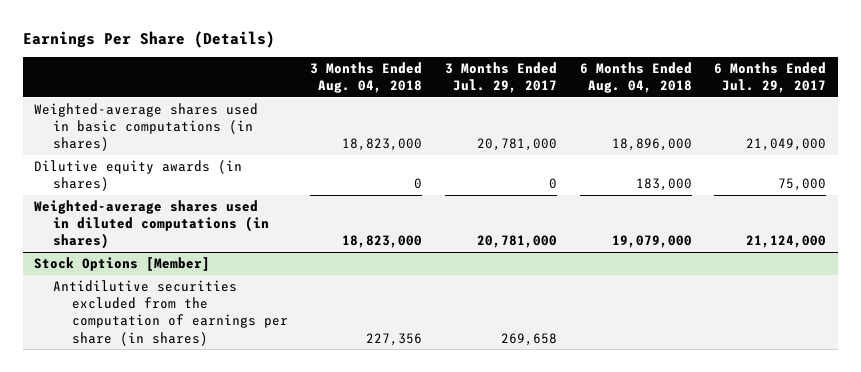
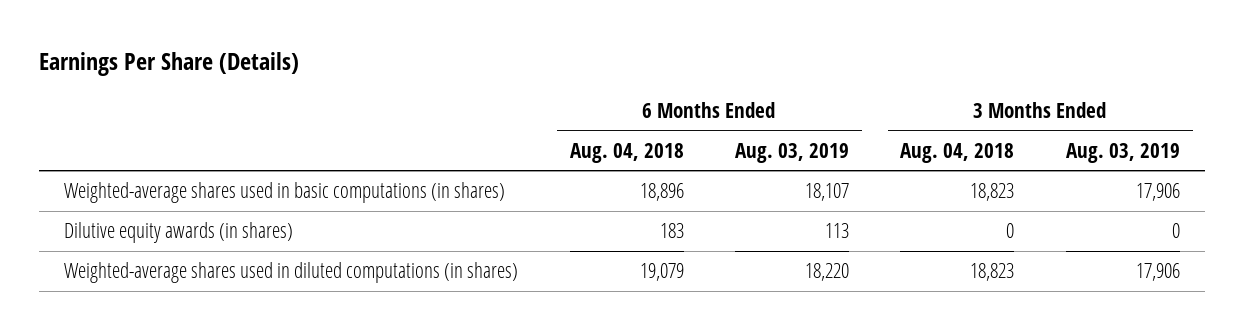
[445,62,558,94] 3 Months Ended Jul. 29, 2017 -> none
[714,62,827,94] 6 Months Ended Jul. 29, 2017 -> none
none -> [734,142,849,163] Aug. 03, 2019
none -> [1065,142,1180,163] Aug. 03, 2019
[34,256,211,271] Stock Options [Member] -> none
[52,279,288,346] Antidilutive securities excluded from the computation of earnings per share (in shares) -> none
[342,138,423,152] 18,823,000 -> [970,183,1015,202] 18,823
[611,138,692,152] 18,896,000 -> [639,183,684,202] 18,896
[635,178,692,192] 183,000 -> [659,223,684,239] 183
[342,235,423,249] 18,823,000 -> [970,263,1015,282] 18,823
[611,235,692,249] 19,079,000 -> [639,263,684,282] 19,079

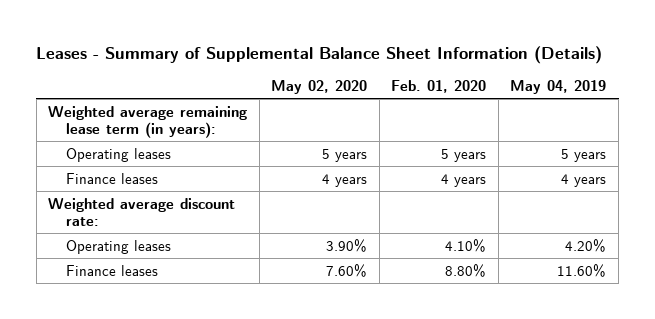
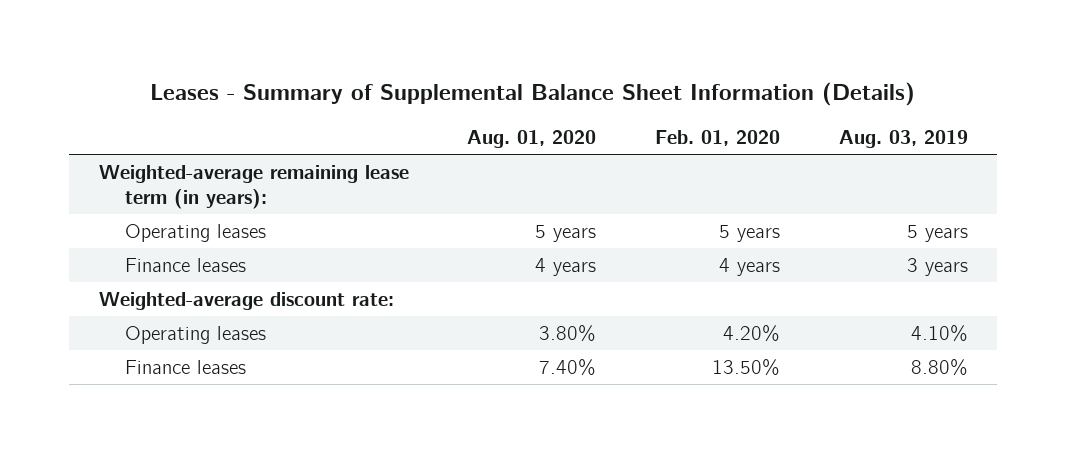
[271,79,368,94] May 02, 2020 -> none
[510,79,607,94] May 04, 2019 -> none
none -> [467,130,597,149] Aug. 01, 2020
none -> [838,130,968,149] Aug. 03, 2019
[48,105,248,138] Weighted average remaining lease term (in years): -> [98,164,409,210] Weighted-average remaining lease term (in years):
[48,197,236,226] Weighted average discount rate: -> [98,291,394,310] Weighted-average discount rate:
[445,238,487,252] 4.10% -> [723,324,781,342] 4.20%
[445,263,487,277] 8.80% -> [712,358,781,376] 13.50%

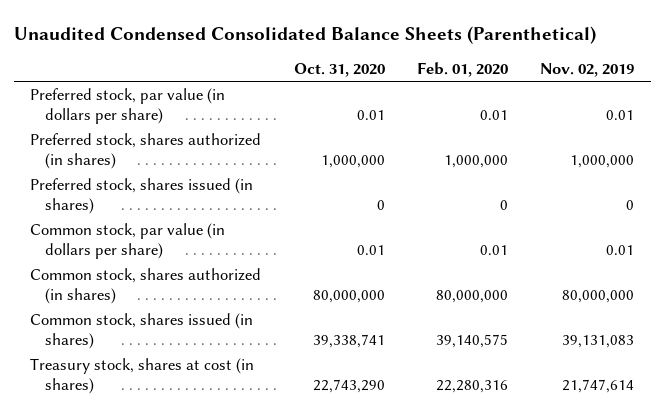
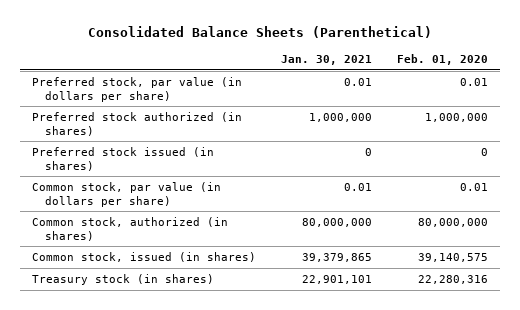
[13,25,596,44] Unaudited Condensed Consolidated Balance Sheets (Parenthetical) -> [87,25,432,38] Consolidated Balance Sheets (Parenthetical)
[293,63,385,78] Oct. 31, 2020 -> none
[540,63,635,78] Nov. 02, 2019 -> none
none -> [280,55,372,66] Jan. 30, 2021
[30,132,262,169] Preferred stock, shares authorized (in shares) -> [31,111,242,136] Preferred stock authorized (in shares)
[30,177,254,214] Preferred stock, shares issued (in shares) -> [31,146,214,171] Preferred stock issued (in shares)
[30,267,262,304] Common stock, shares authorized (in shares) -> [31,216,228,241] Common stock, authorized (in shares)
[30,312,254,349] Common stock, shares issued (in shares) -> [31,251,256,262] Common stock, issued (in shares)
[30,357,255,394] Treasury stock, shares at cost (in shares) -> [31,273,214,285] Treasury stock (in shares)

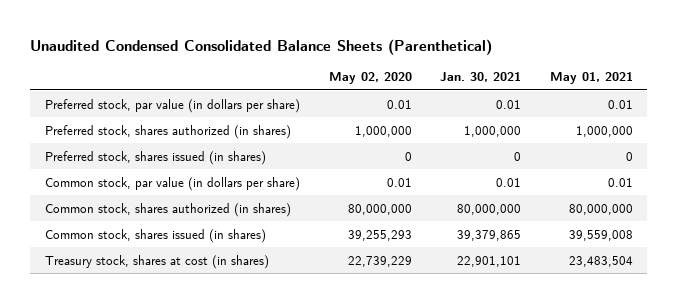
[87,25,432,38] Consolidated Balance Sheets (Parenthetical) -> [30,38,493,55] Unaudited Condensed Consolidated Balance Sheets (Parenthetical)
[396,54,488,66] Feb. 01, 2020 -> none
none -> [328,72,412,85] May 02, 2020
none -> [549,72,633,85] May 01, 2021
[31,111,242,136] Preferred stock authorized (in shares) -> [44,124,291,139] Preferred stock, shares authorized (in shares)
[31,146,214,171] Preferred stock issued (in shares) -> [44,150,266,165] Preferred stock, shares issued (in shares)
[31,216,228,241] Common stock, authorized (in shares) -> [44,202,291,217] Common stock, shares authorized (in shares)
[31,251,256,262] Common stock, issued (in shares) -> [44,228,266,243] Common stock, shares issued (in shares)
[31,273,214,285] Treasury stock (in shares) -> [44,254,269,269] Treasury stock, shares at cost (in shares)

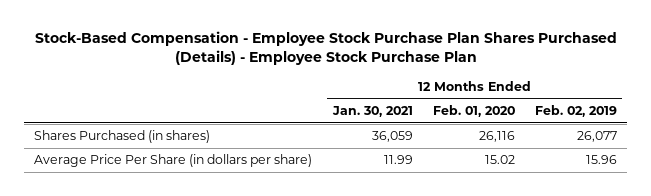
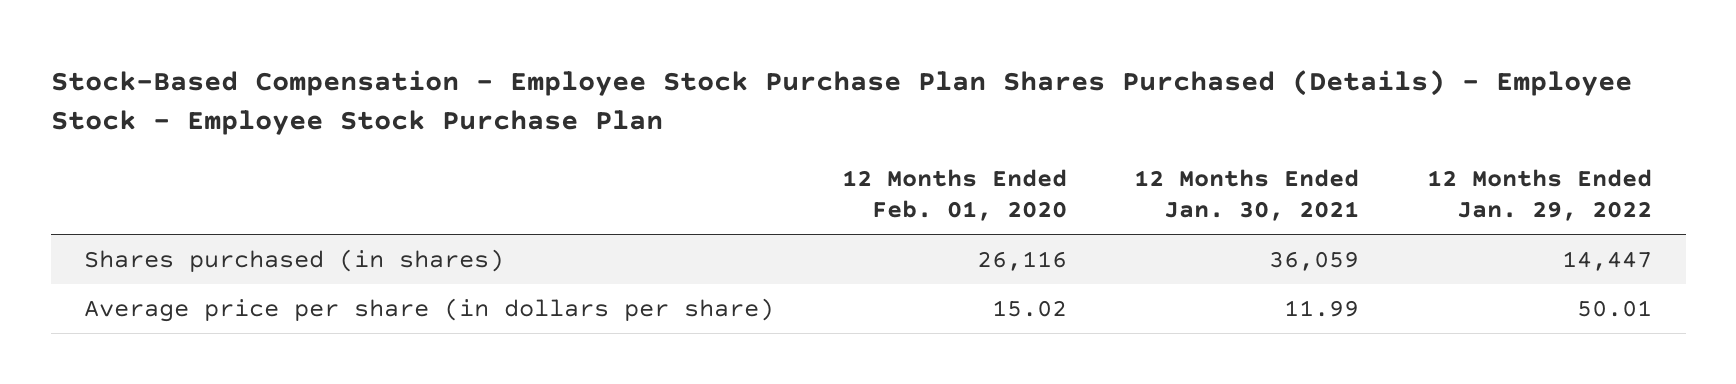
[34,31,617,66] Stock-Based Compensation - Employee Stock Purchase Plan Shares Purchased (Details) - Employee Stock Purchase Plan -> [50,69,1632,135] Stock-Based Compensation - Employee Stock Purchase Plan Shares Purchased (Details) - Employee Stock - Employee Stock Purchase Plan
[535,104,618,117] Feb. 02, 2019 -> none
none -> [1426,169,1652,222] 12 Months Ended Jan. 29, 2022
[34,130,211,144] Shares Purchased (in shares) -> [84,248,505,272] Shares purchased (in shares)
[34,154,313,168] Average Price Per Share (in dollars per share) -> [84,297,775,322] Average price per share (in dollars per share)

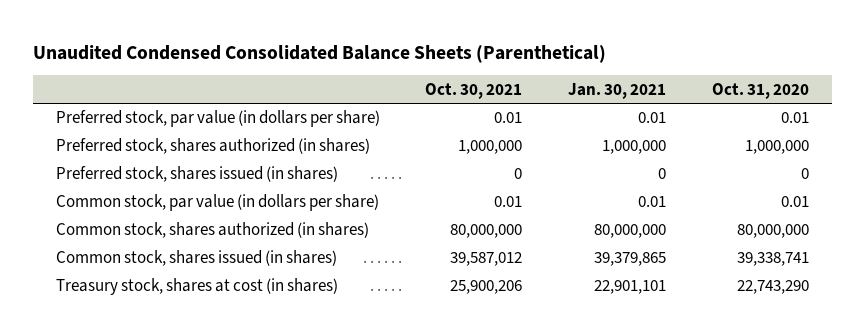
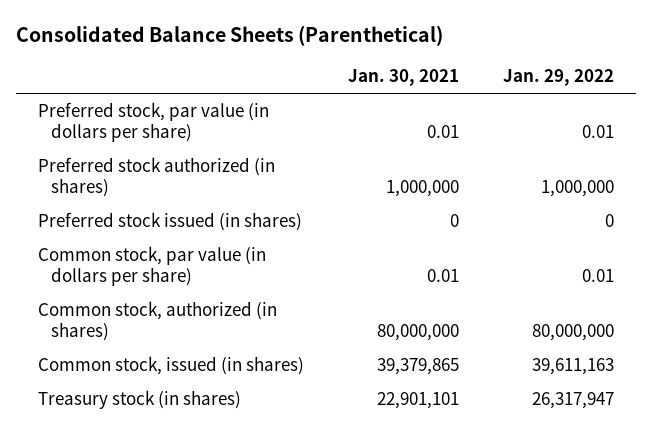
[32,44,606,63] Unaudited Condensed Consolidated Balance Sheets (Parenthetical) -> [15,24,443,46] Consolidated Balance Sheets (Parenthetical)
[425,82,523,99] Oct. 30, 2021 -> none
[712,82,810,99] Oct. 31, 2020 -> none
none -> [503,69,615,87] Jan. 29, 2022
[55,138,370,155] Preferred stock, shares authorized (in shares) -> [37,157,275,198] Preferred stock authorized (in shares)
[55,166,338,183] Preferred stock, shares issued (in shares) -> [37,212,302,232] Preferred stock issued (in shares)
[55,222,369,239] Common stock, shares authorized (in shares) -> [37,301,277,342] Common stock, authorized (in shares)
[55,250,337,267] Common stock, shares issued (in shares) -> [37,356,304,376] Common stock, issued (in shares)
[55,278,338,296] Treasury stock, shares at cost (in shares) -> [37,390,241,410] Treasury stock (in shares)

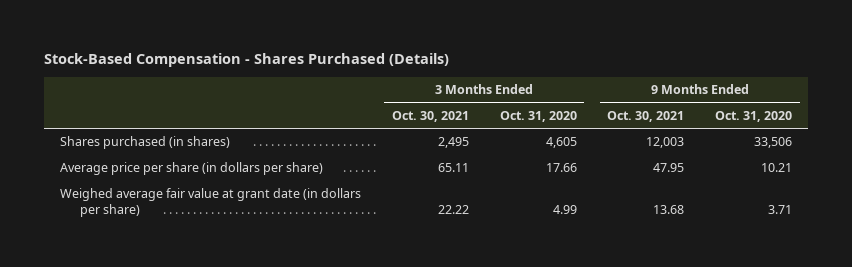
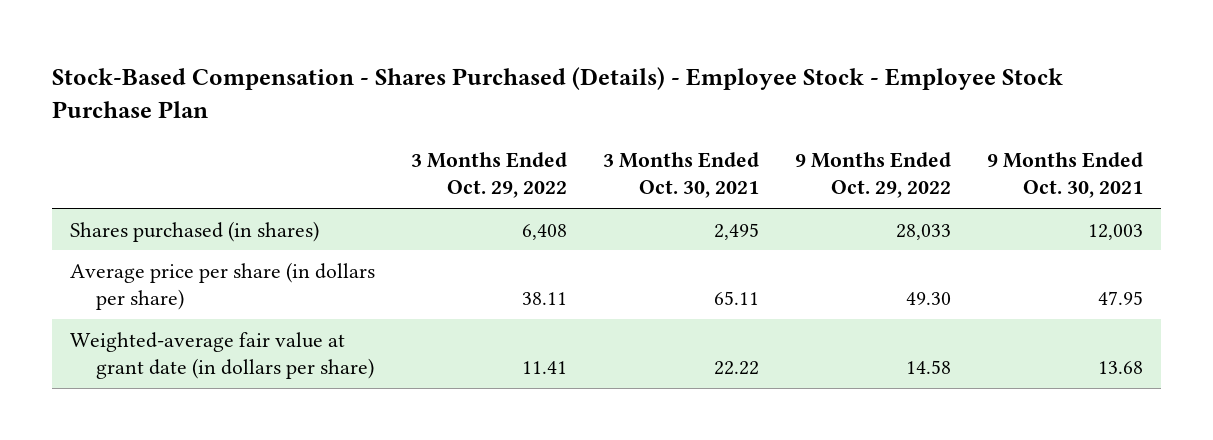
[44,53,450,68] Stock-Based Compensation - Shares Purchased (Details) -> [51,66,1063,118] Stock-Based Compensation - Shares Purchased (Details) - Employee Stock - Employee Stock Purchase Plan
[499,110,577,122] Oct. 31, 2020 -> none
[715,110,793,122] Oct. 31, 2020 -> none
none -> [410,151,567,199] 3 Months Ended Oct. 29, 2022
none -> [795,151,952,199] 9 Months Ended Oct. 29, 2022
[59,188,361,218] Weighed average fair value at grant date (in dollars per share) -> [69,331,375,380] Weighted-average fair value at grant date (in dollars per share)

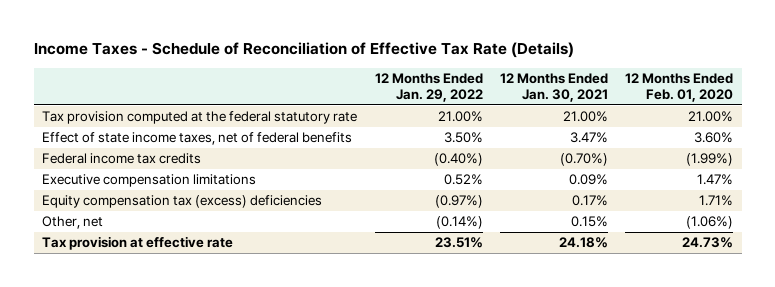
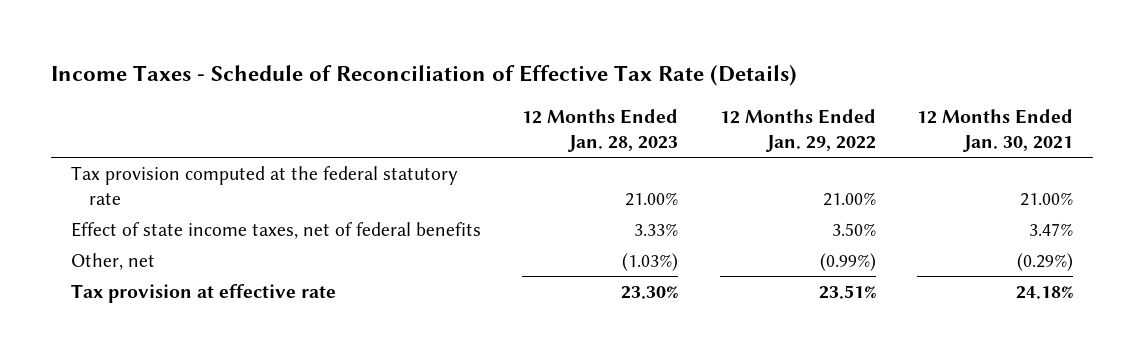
[625,73,734,102] 12 Months Ended Feb. 01, 2020 -> none
none -> [522,108,679,152] 12 Months Ended Jan. 28, 2023
[42,153,202,165] Federal income tax credits -> none
[42,174,257,188] Executive compensation limitations -> none
[42,195,323,209] Equity compensation tax (excess) deficiencies -> none
[435,216,483,230] (0.14%) -> [819,253,876,272] (0.99%)
[570,216,608,228] 0.15% -> [1016,253,1073,272] (0.29%)

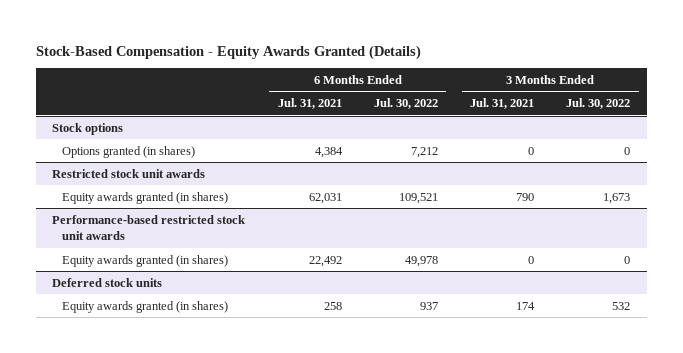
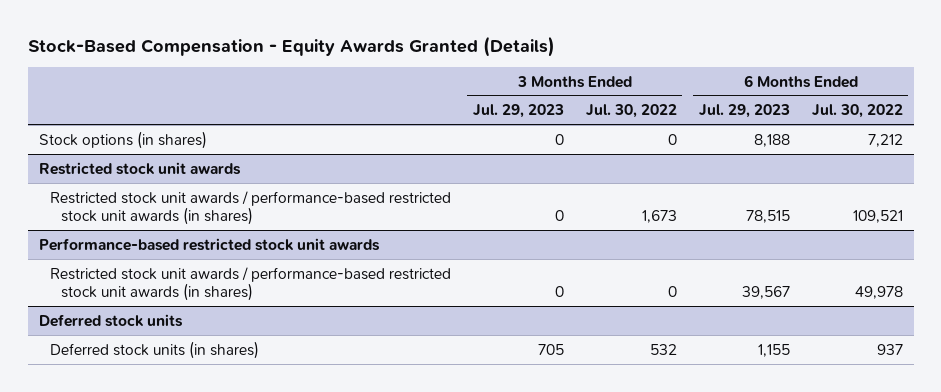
[277,98,342,110] Jul. 31, 2021 -> none
[470,98,535,110] Jul. 31, 2021 -> none
none -> [472,104,564,119] Jul. 29, 2023
none -> [698,104,790,119] Jul. 29, 2023
[52,122,124,135] Stock options -> none
[61,145,195,158] Options granted (in shares) -> [38,130,207,149] Stock options (in shares)
[61,191,228,204] Equity awards granted (in shares) -> [49,190,451,225] Restricted stock unit awards / performance-based restricted stock unit awards (in shares)
[61,254,228,267] Equity awards granted (in shares) -> [49,266,451,301] Restricted stock unit awards / performance-based restricted stock unit awards (in shares)
[61,300,228,313] Equity awards granted (in shares) -> [49,340,259,359] Deferred stock units (in shares)

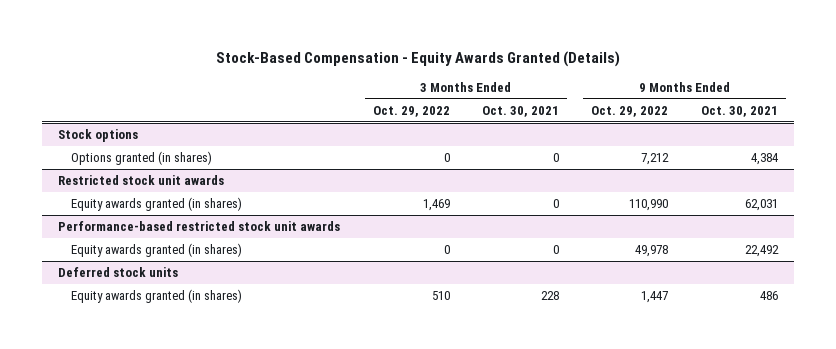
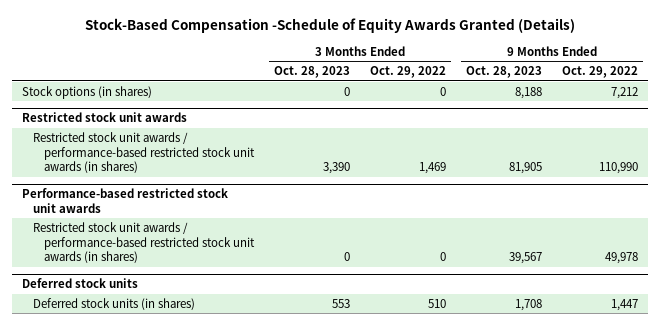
[216,50,621,67] Stock-Based Compensation - Equity Awards Granted (Details) -> [84,18,575,34] Stock-Based Compensation -Schedule of Equity Awards Granted (Details)
[482,105,560,117] Oct. 30, 2021 -> none
[700,105,778,117] Oct. 30, 2021 -> none
none -> [273,66,350,79] Oct. 28, 2023
none -> [465,66,542,79] Oct. 28, 2023
[58,129,139,143] Stock options -> none
[70,151,212,166] Options granted (in shares) -> [21,85,152,99] Stock options (in shares)
[70,197,242,212] Equity awards granted (in shares) -> [32,131,255,174] Restricted stock unit awards / performance-based restricted stock unit awards (in shares)
[70,243,242,258] Equity awards granted (in shares) -> [32,221,255,264] Restricted stock unit awards / performance-based restricted stock unit awards (in shares)
[70,289,242,304] Equity awards granted (in shares) -> [32,297,195,310] Deferred stock units (in shares)

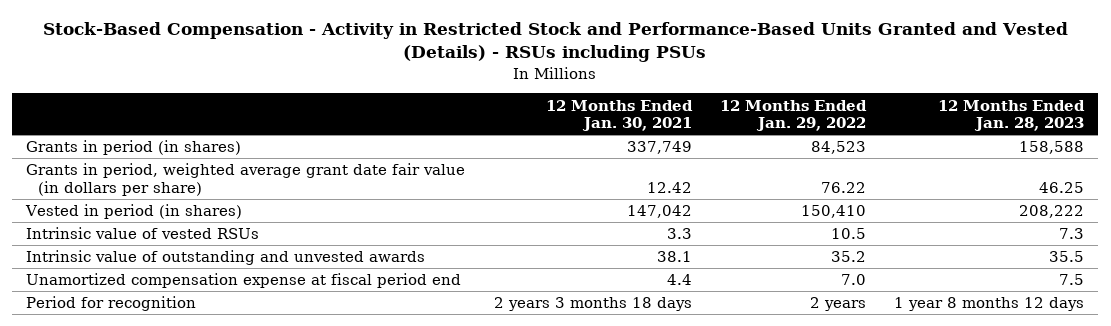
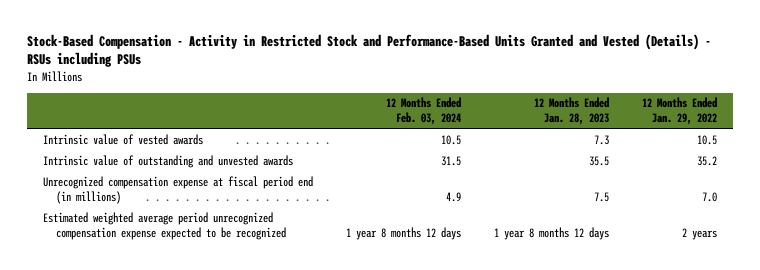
[545,99,693,132] 12 Months Ended Jan. 30, 2021 -> none
none -> [386,97,462,126] 12 Months Ended Feb. 03, 2024
[26,140,242,156] Grants in period (in shares) -> none
[26,163,466,196] Grants in period, weighted average grant date fair value (in dollars per share) -> none
[25,204,243,220] Vested in period (in shares) -> none
[26,227,260,240] Intrinsic value of vested RSUs -> [43,133,204,145] Intrinsic value of vested awards
[26,273,462,289] Unamortized compensation expense at fiscal period end -> [43,175,314,204] Unrecognized compensation expense at fiscal period end (in millions)
[26,296,197,312] Period for recognition -> [43,211,286,240] Estimated weighted average period unrecognized compensation expense expected to be recognized

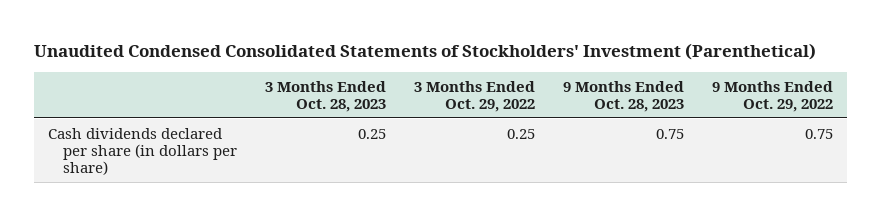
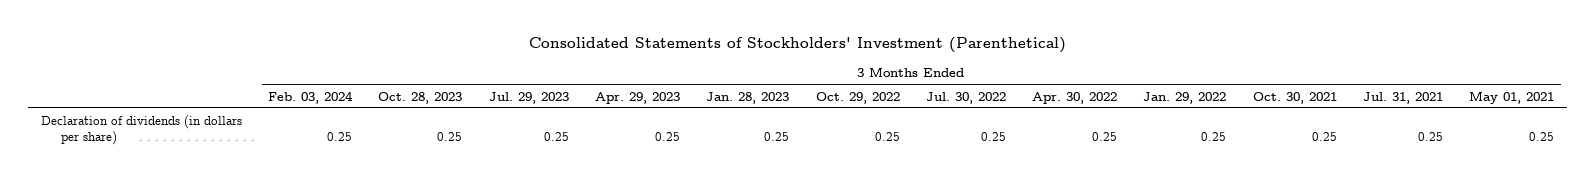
[33,43,816,61] Unaudited Condensed Consolidated Statements of Stockholders' Investment (Parenthetical) -> [528,37,1066,54] Consolidated Statements of Stockholders' Investment (Parenthetical)
[563,80,685,112] 9 Months Ended Oct. 28, 2023 -> none
[712,80,834,112] 9 Months Ended Oct. 29, 2022 -> none
none -> [268,90,354,104] Feb. 03, 2024
none -> [488,91,569,104] Jul. 29, 2023
none -> [594,91,680,104] Apr. 29, 2023
none -> [706,91,790,104] Jan. 28, 2023
none -> [925,91,1006,104] Jul. 30, 2022
none -> [1032,91,1118,104] Apr. 30, 2022
none -> [1143,91,1227,104] Jan. 29, 2022
none -> [1252,91,1337,104] Oct. 30, 2021
none -> [1362,91,1443,104] Jul. 31, 2021
none -> [1469,90,1555,104] May 01, 2021
[47,127,238,176] Cash dividends declared per share (in dollars per share) -> [40,115,242,146] Declaration of dividends (in dollars per share)

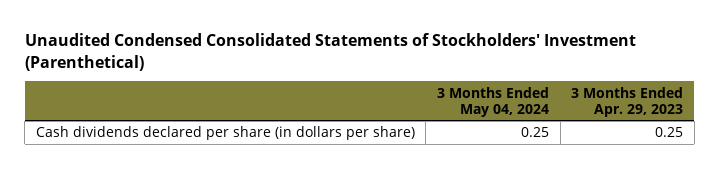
[528,37,1066,54] Consolidated Statements of Stockholders' Investment (Parenthetical) -> [24,33,636,71] Unaudited Condensed Consolidated Statements of Stockholders' Investment (Parenthetical)
[268,90,354,104] Feb. 03, 2024 -> none
[378,91,463,104] Oct. 28, 2023 -> none
[488,91,569,104] Jul. 29, 2023 -> none
[706,91,790,104] Jan. 28, 2023 -> none
[815,91,900,104] Oct. 29, 2022 -> none
[925,91,1006,104] Jul. 30, 2022 -> none
[1032,91,1118,104] Apr. 30, 2022 -> none
[1143,91,1227,104] Jan. 29, 2022 -> none
[1252,91,1337,104] Oct. 30, 2021 -> none
[1362,91,1443,104] Jul. 31, 2021 -> none
[1469,90,1555,104] May 01, 2021 -> none
none -> [436,86,549,117] 3 Months Ended May 04, 2024
[40,115,242,146] Declaration of dividends (in dollars per share) -> [35,126,415,141] Cash dividends declared per share (in dollars per share)

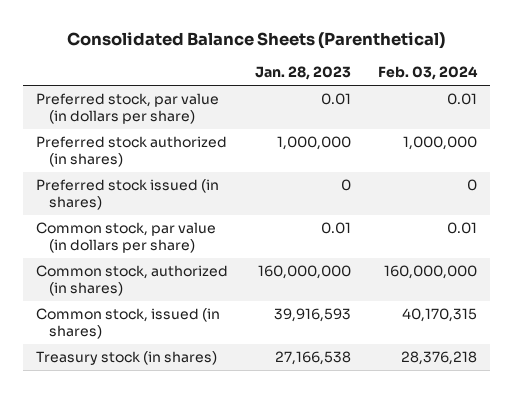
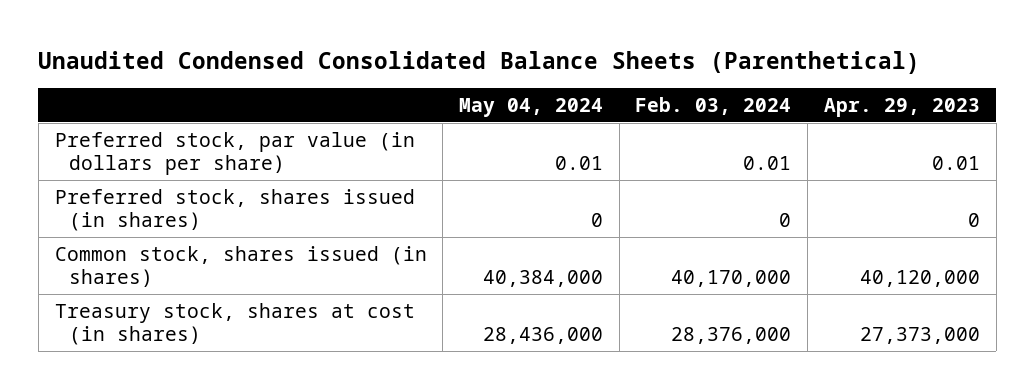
[67,31,446,49] Consolidated Balance Sheets (Parenthetical) -> [38,50,921,74] Unaudited Condensed Consolidated Balance Sheets (Parenthetical)
[254,66,351,81] Jan. 28, 2023 -> none
none -> [459,98,604,118] May 04, 2024
none -> [823,98,980,118] Apr. 29, 2023
[36,136,228,168] Preferred stock authorized (in shares) -> none
[36,222,217,254] Common stock, par value (in dollars per share) -> none
[36,265,229,297] Common stock, authorized (in shares) -> none
[36,179,220,211] Preferred stock issued (in shares) -> [54,188,415,232] Preferred stock, shares issued (in shares)
[36,308,221,340] Common stock, issued (in shares) -> [54,245,427,288] Common stock, shares issued (in shares)
[401,308,477,323] 40,170,315 -> [671,270,792,288] 40,170,000
[36,351,218,366] Treasury stock (in shares) -> [54,302,415,346] Treasury stock, shares at cost (in shares)
[400,351,477,366] 28,376,218 -> [671,327,792,345] 28,376,000

